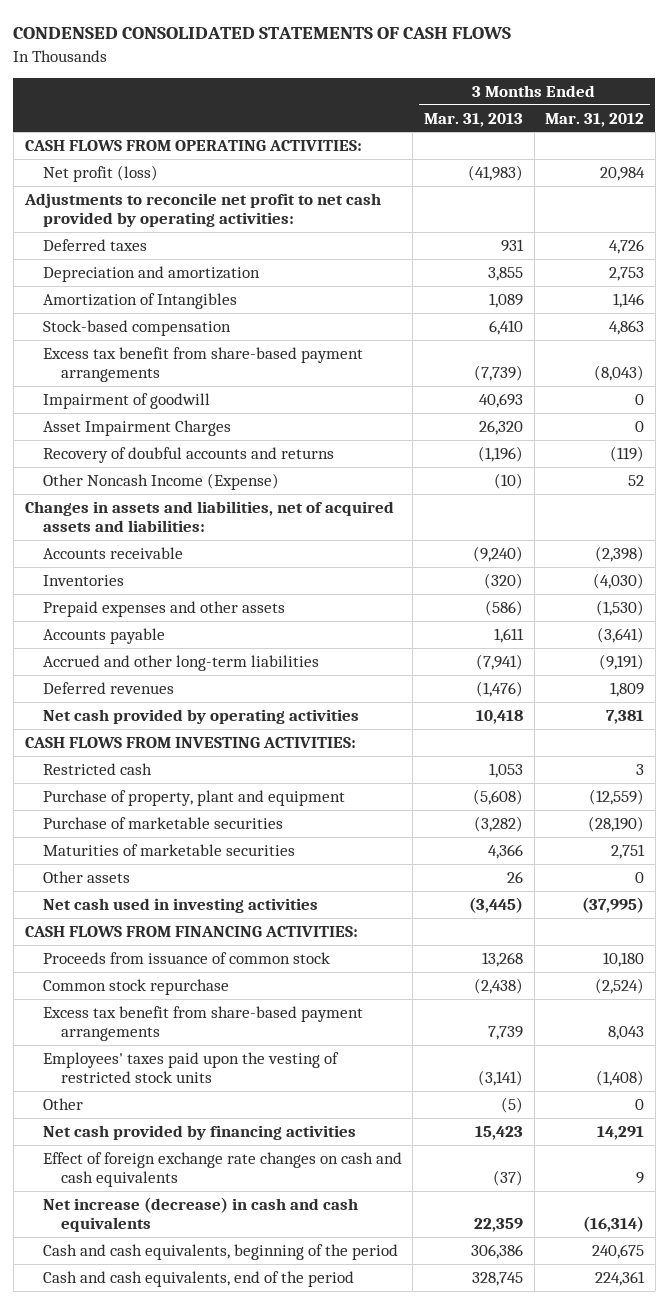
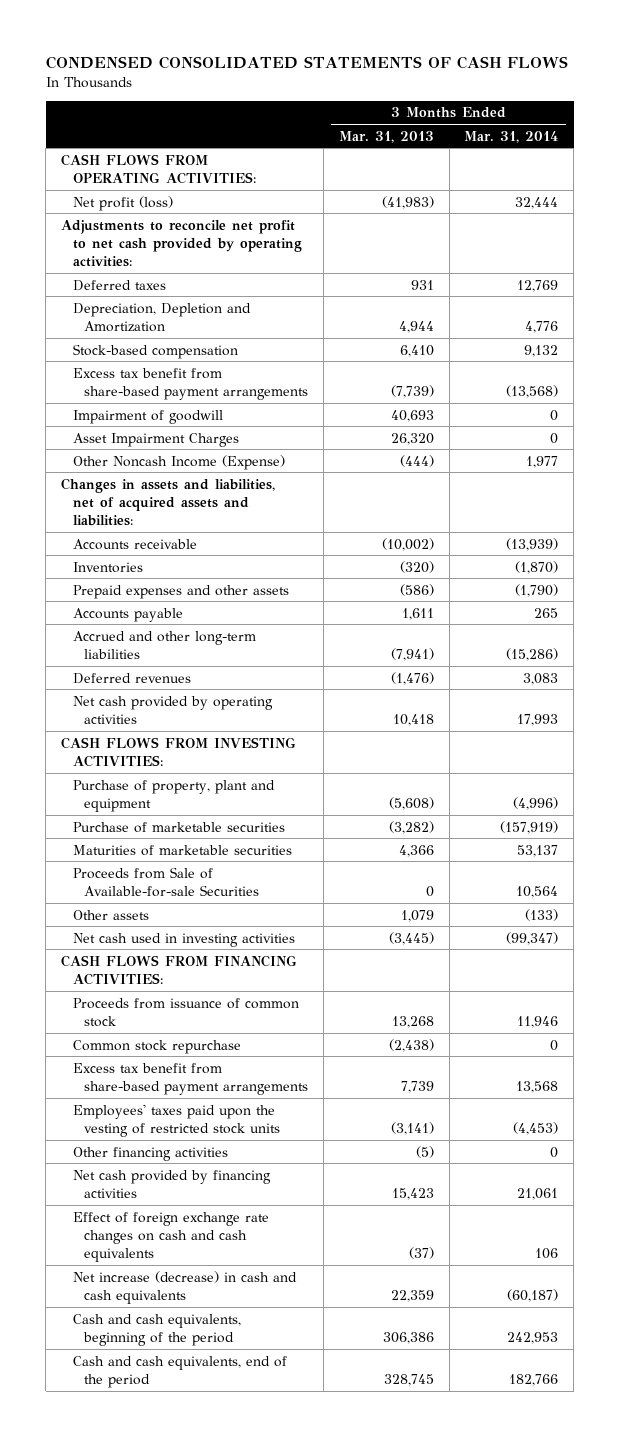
[545,112,645,127] Mar. 31, 2012 -> none
none -> [464,130,559,143] Mar. 31, 2014
[42,292,237,309] Amortization of Intangibles -> none
[42,265,260,282] Depreciation and amortization -> [72,302,251,332] Depreciation, Depletion and Amortization
[488,266,524,281] 3,855 -> [398,320,434,333] 4,944
[42,446,334,463] Recovery of doubful accounts and returns -> none
[494,472,524,489] (10) -> [399,454,434,467] (444)
[473,545,524,562] (9,240) -> [381,537,434,551] (10,002)
[42,762,152,775] Restricted cash -> none
none -> [72,866,259,897] Proceeds from Sale of Available-for-sale Securities
[507,870,524,883] 26 -> [400,909,434,922] 1,079
[42,1097,83,1110] Other -> [72,1146,228,1161] Other financing activities

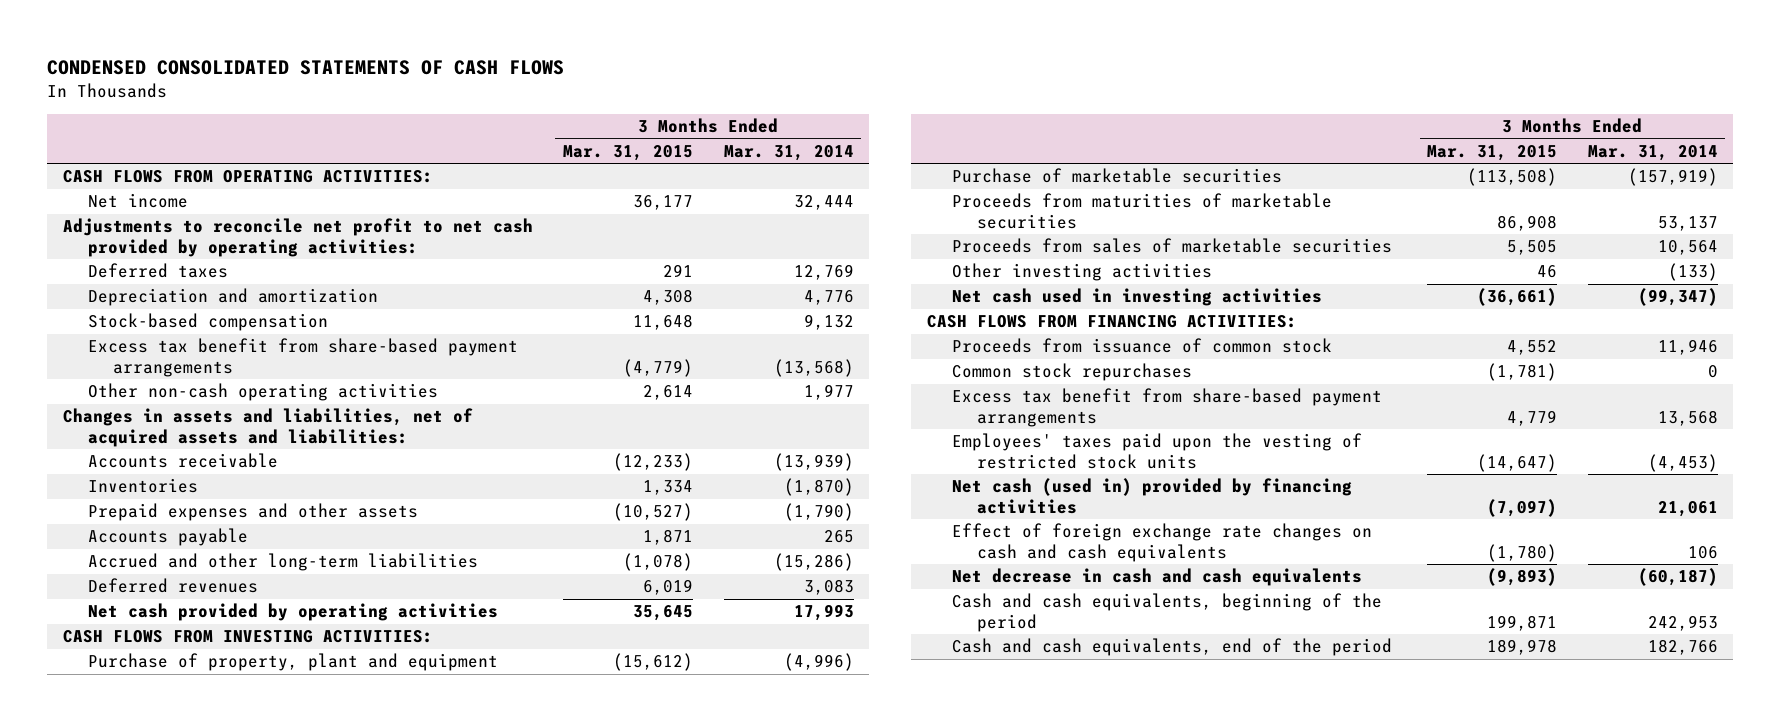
[338,130,434,143] Mar. 31, 2013 -> none
none -> [563,144,694,161] Mar. 31, 2015
[72,195,173,211] Net profit (loss) -> [87,193,188,209] Net income
[72,302,251,332] Depreciation, Depletion and Amortization -> [87,288,378,307] Depreciation and amortization
[72,409,223,424] Impairment of goodwill -> none
[72,432,239,447] Asset Impairment Charges -> none
[72,454,285,470] Other Noncash Income (Expense) -> [87,383,438,402] Other non-cash operating activities
[72,844,292,856] Maturities of marketable securities -> [951,193,1332,229] Proceeds from maturities of marketable securities
[72,866,259,897] Proceeds from Sale of Available-for-sale Securities -> [951,238,1392,254] Proceeds from sales of marketable securities
[72,909,149,920] Other assets -> [951,263,1212,282] Other investing activities
[72,1039,241,1054] Common stock repurchase -> [951,363,1192,382] Common stock repurchases
[72,1146,228,1161] Other financing activities -> none
[72,1169,271,1198] Net cash provided by financing activities -> [951,478,1352,514] Net cash (used in) provided by financing activities
[72,1270,297,1304] Net increase (decrease) in cash and cash equivalents -> [951,568,1362,587] Net decrease in cash and cash equivalents

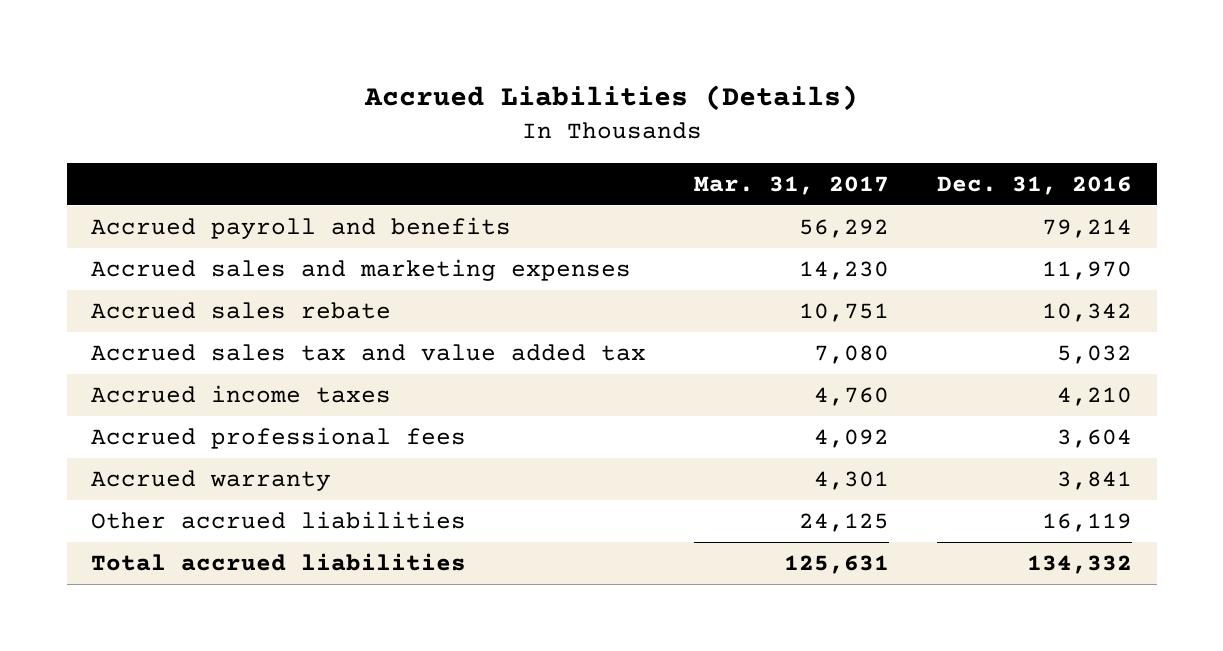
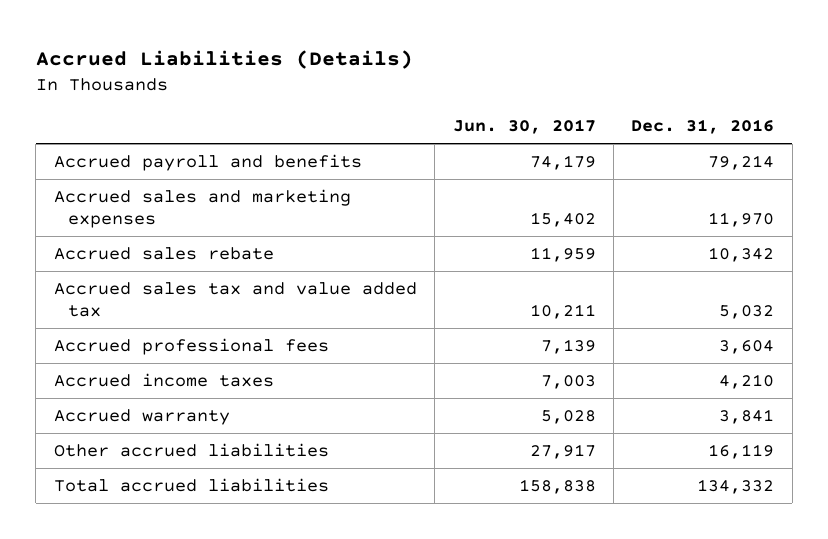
[694,176,890,196] Mar. 31, 2017 -> none
none -> [452,119,596,135] Jun. 30, 2017
[90,384,391,403] Accrued income taxes -> [53,373,274,388] Accrued income taxes

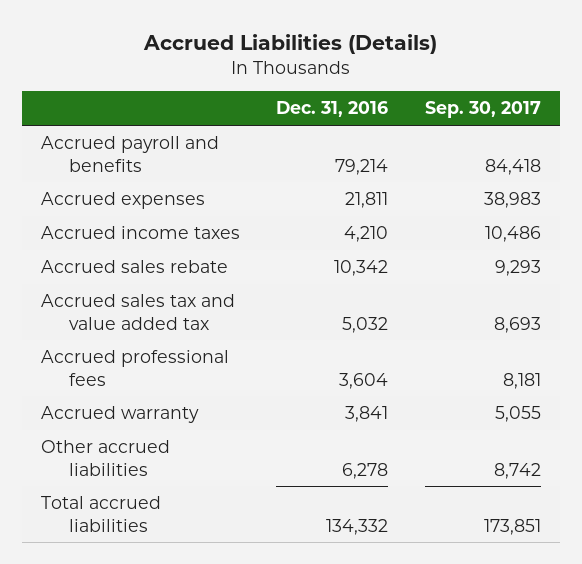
[452,119,596,135] Jun. 30, 2017 -> none
none -> [425,101,542,119] Sep. 30, 2017
[53,189,351,228] Accrued sales and marketing expenses -> [40,192,205,210] Accrued expenses
[708,211,775,227] 11,970 -> [345,192,389,209] 21,811
[53,373,274,388] Accrued income taxes -> [40,226,240,240] Accrued income taxes
[708,444,775,460] 16,119 -> [342,462,389,479] 6,278

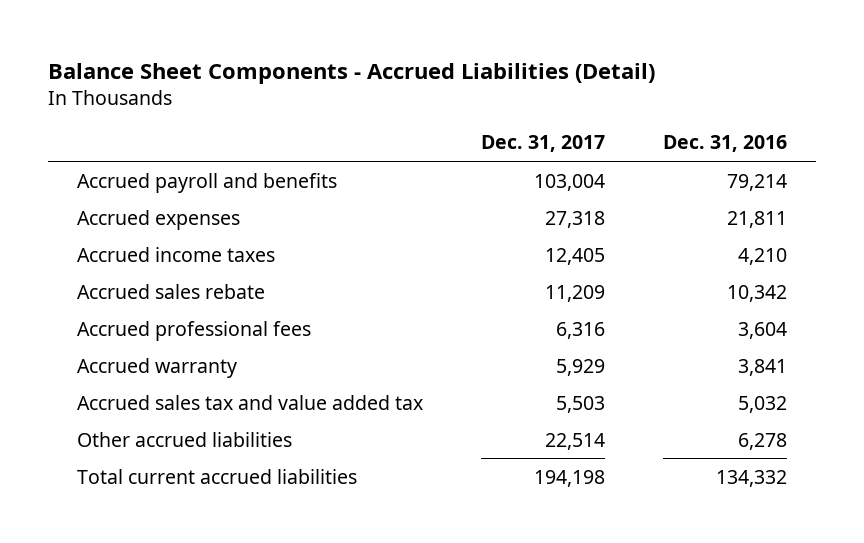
[142,33,437,54] Accrued Liabilities (Details) -> [48,62,656,84] Balance Sheet Components - Accrued Liabilities (Detail)
[425,101,542,119] Sep. 30, 2017 -> none
none -> [481,135,606,153] Dec. 31, 2017
[40,294,235,330] Accrued sales tax and value added tax -> [77,394,424,410] Accrued sales tax and value added tax
[40,496,161,532] Total accrued liabilities -> [77,468,358,484] Total current accrued liabilities

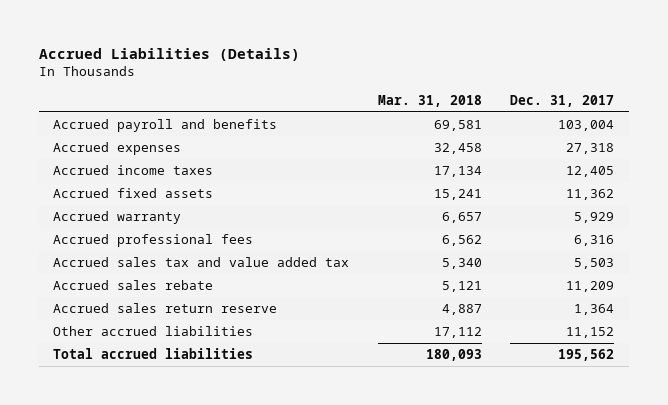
[48,62,656,84] Balance Sheet Components - Accrued Liabilities (Detail) -> [38,47,300,61] Accrued Liabilities (Details)
[662,135,787,153] Dec. 31, 2016 -> none
none -> [377,94,482,107] Mar. 31, 2018
none -> [53,188,214,199] Accrued fixed assets
[77,320,312,341] Accrued professional fees -> [53,234,254,248] Accrued professional fees
[77,283,266,299] Accrued sales rebate -> [53,280,214,291] Accrued sales rebate
none -> [53,303,278,314] Accrued sales return reserve
[545,432,606,450] 22,514 -> [566,327,615,339] 11,152
[77,468,358,484] Total current accrued liabilities -> [53,348,254,360] Total accrued liabilities
[534,469,606,487] 194,198 -> [558,349,615,362] 195,562

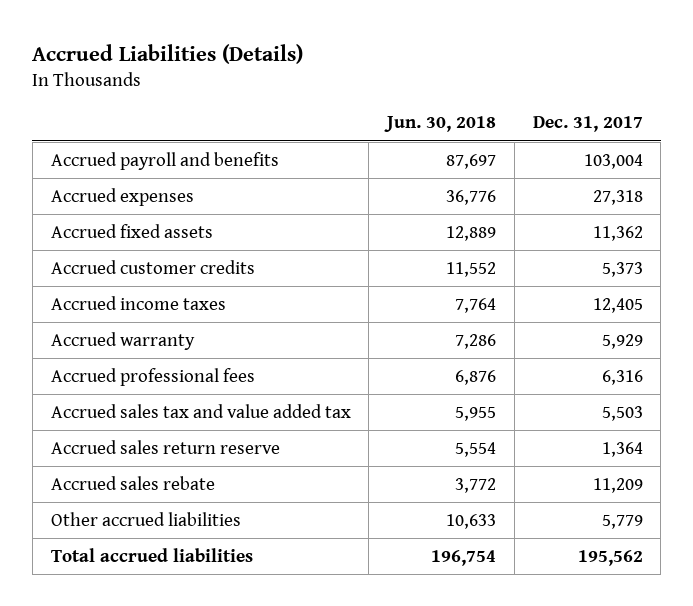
[377,94,482,107] Mar. 31, 2018 -> none
none -> [384,116,497,133] Jun. 30, 2018
none -> [50,259,255,274] Accrued customer credits
[53,165,214,176] Accrued income taxes -> [50,295,226,310] Accrued income taxes
[53,280,214,291] Accrued sales rebate -> [50,475,215,490] Accrued sales rebate
[566,327,615,339] 11,152 -> [601,514,643,529] 5,779

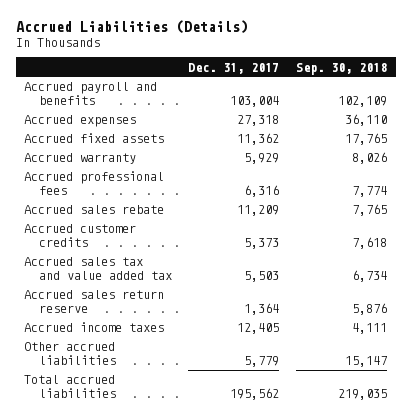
[384,116,497,133] Jun. 30, 2018 -> none
none -> [296,62,388,75] Sep. 30, 2018
[50,475,215,490] Accrued sales rebate -> [24,205,165,215] Accrued sales rebate
[50,259,255,274] Accrued customer credits -> [24,224,137,247] Accrued customer credits
[50,295,226,310] Accrued income taxes -> [24,322,165,333] Accrued income taxes

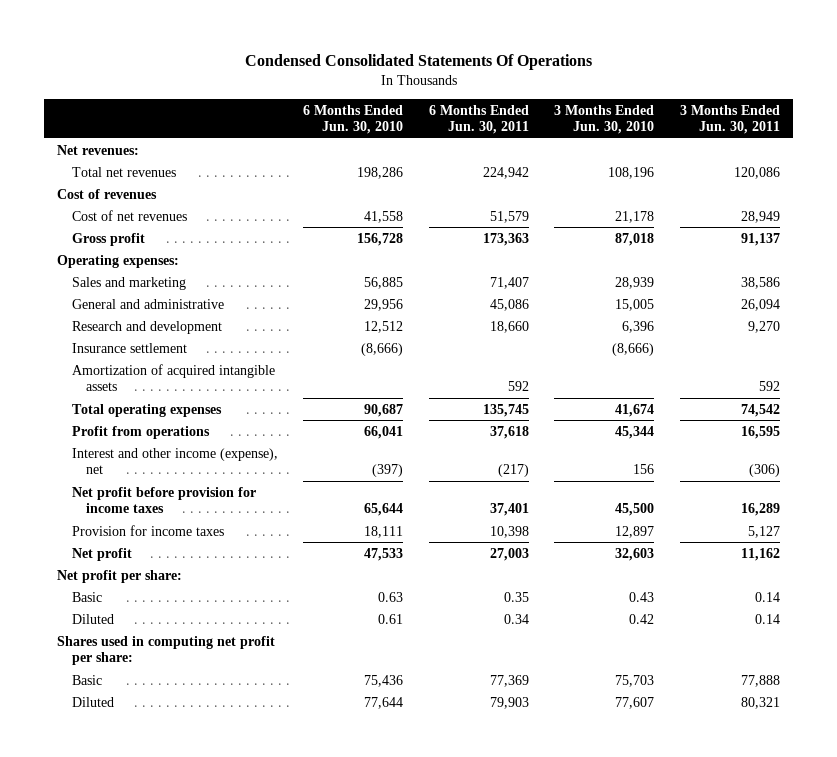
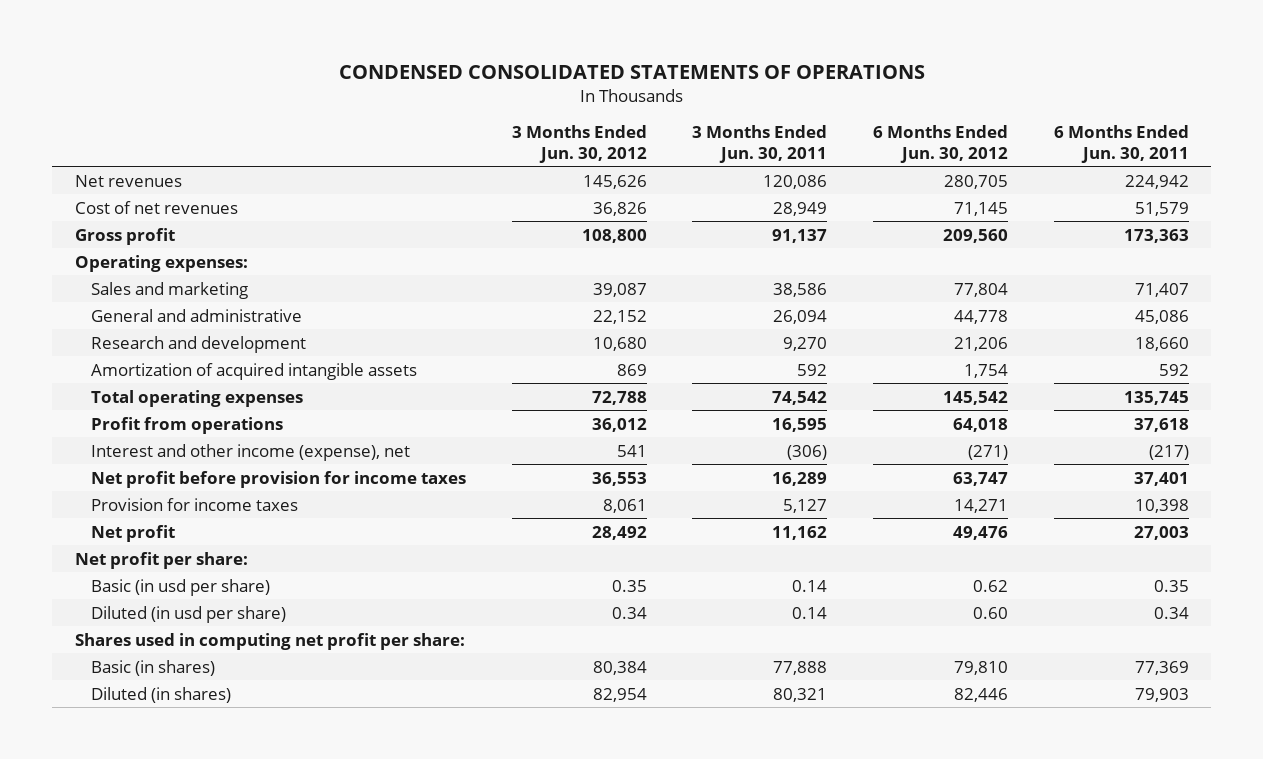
[244,54,592,71] Condensed Consolidated Statements Of Operations -> [338,64,925,79] CONDENSED CONSOLIDATED STATEMENTS OF OPERATIONS
[303,104,404,135] 6 Months Ended Jun. 30, 2010 -> none
[554,104,655,135] 3 Months Ended Jun. 30, 2010 -> none
none -> [511,125,647,163] 3 Months Ended Jun. 30, 2012
none -> [873,125,1009,163] 6 Months Ended Jun. 30, 2012
[57,144,140,155] Net revenues: -> none
[57,188,158,199] Cost of revenues -> none
[71,166,176,177] Total net revenues -> [74,174,182,187] Net revenues
[71,342,187,353] Insurance settlement -> none
[71,591,102,602] Basic -> [91,578,271,596] Basic (in usd per share)
[71,613,114,624] Diluted -> [91,605,287,623] Diluted (in usd per share)
[71,674,102,685] Basic -> [91,659,216,676] Basic (in shares)
[71,696,114,707] Diluted -> [91,686,232,703] Diluted (in shares)

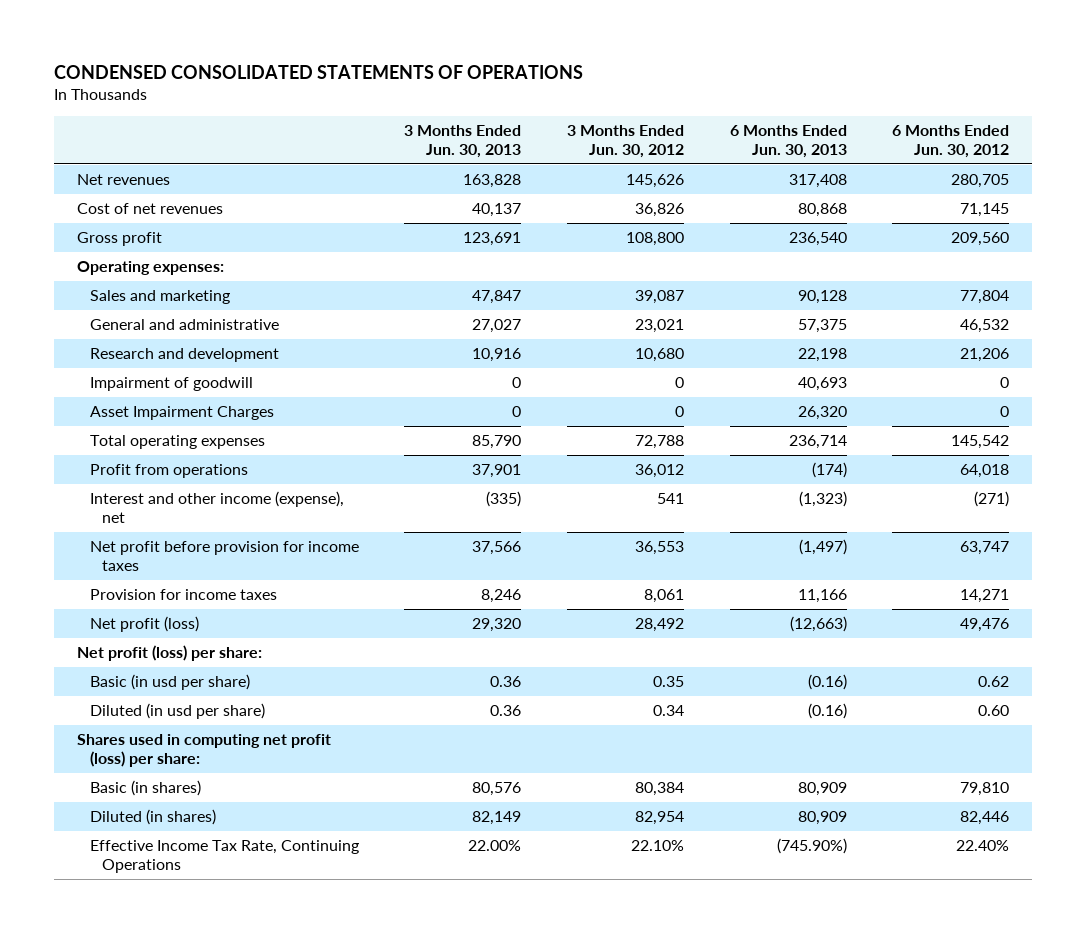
[692,125,828,163] 3 Months Ended Jun. 30, 2011 -> none
[1053,125,1189,163] 6 Months Ended Jun. 30, 2011 -> none
none -> [404,124,522,159] 3 Months Ended Jun. 30, 2013
none -> [729,124,847,159] 6 Months Ended Jun. 30, 2013
[592,309,647,324] 22,152 -> [635,318,685,333] 23,021
[954,309,1009,324] 44,778 -> [960,318,1010,333] 46,532
[91,362,418,380] Amortization of acquired intangible assets -> none
none -> [89,376,253,391] Impairment of goodwill
none -> [89,405,274,420] Asset Impairment Charges
[91,524,176,542] Net profit -> [89,615,199,632] Net profit (loss)
[74,551,248,569] Net profit per share: -> [76,644,262,661] Net profit (loss) per share:
[74,632,465,650] Shares used in computing net profit per share: -> [76,733,331,768] Shares used in computing net profit (loss) per share:
none -> [89,839,359,874] Effective Income Tax Rate, Continuing Operations

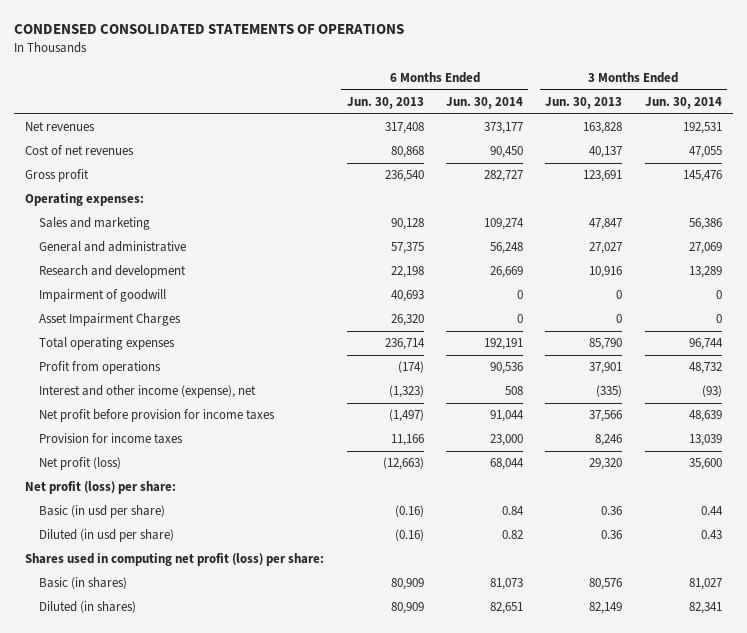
[567,124,685,159] 3 Months Ended Jun. 30, 2012 -> none
[892,124,1010,159] 6 Months Ended Jun. 30, 2012 -> none
none -> [445,96,523,109] Jun. 30, 2014
none -> [644,96,722,109] Jun. 30, 2014
[89,839,359,874] Effective Income Tax Rate, Continuing Operations -> none

